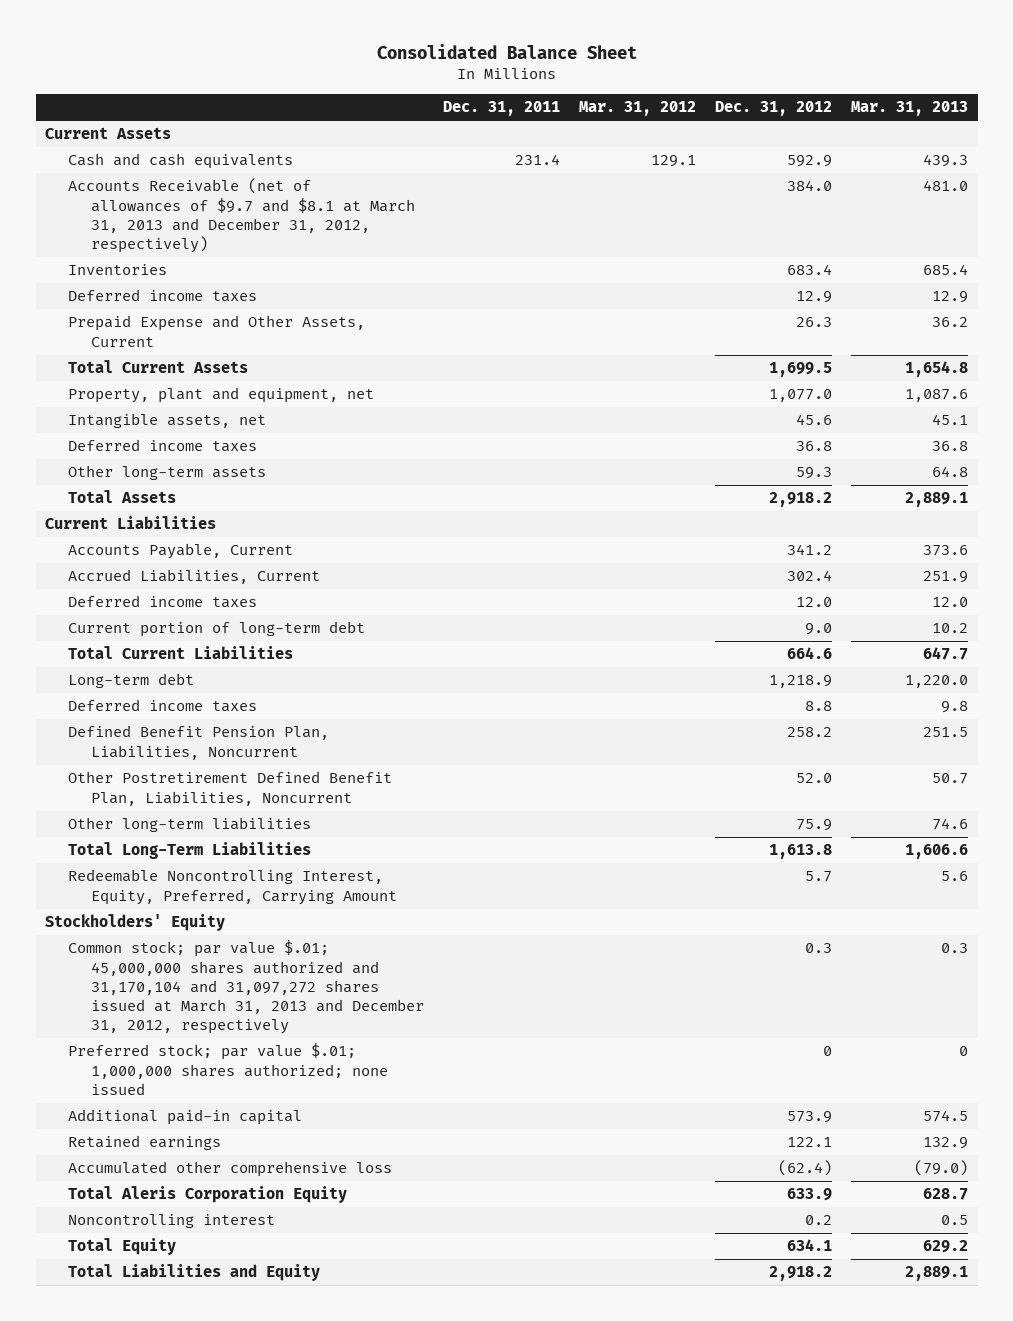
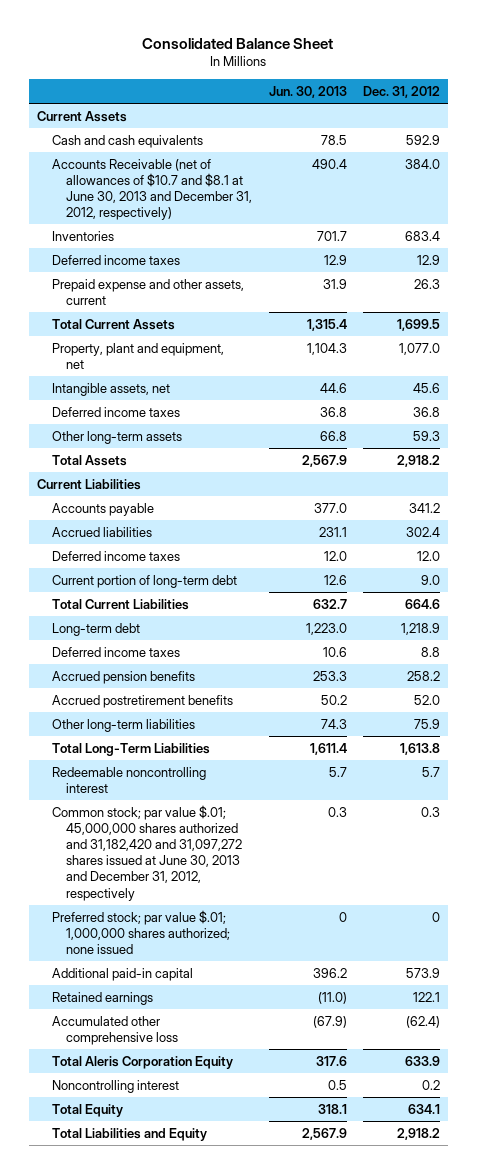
[443,101,561,117] Dec. 31, 2011 -> none
[579,101,697,117] Mar. 31, 2012 -> none
[851,101,969,117] Mar. 31, 2013 -> none
none -> [268,85,347,98] Jun. 30, 2013
[68,178,416,253] Accounts Receivable (net of allowances of $9.7 and $8.1 at March 31, 2013 and December 31, 2012, respectively) -> [51,158,253,221] Accounts Receivable (net of allowances of $10.7 and $8.1 at June 30, 2013 and December 31, 2012, respectively)
[68,315,366,347] Prepaid Expense and Other Assets, Current -> [51,278,244,305] Prepaid expense and other assets, current
[68,543,294,560] Accounts Payable, Current -> [51,502,154,516] Accounts payable
[68,569,321,585] Accrued Liabilities, Current -> [51,526,152,537] Accrued liabilities
[68,725,330,760] Defined Benefit Pension Plan, Liabilities, Noncurrent -> [51,670,195,684] Accrued pension benefits
[68,771,393,806] Other Postretirement Defined Benefit Plan, Liabilities, Noncurrent -> [51,694,233,708] Accrued postretirement benefits
[45,914,226,932] Stockholders' Equity -> none
[68,869,398,905] Redeemable Noncontrolling Interest, Equity, Preferred, Carrying Amount -> [51,766,206,793] Redeemable noncontrolling interest
[68,940,425,1034] Common stock; par value $.01; 45,000,000 shares authorized and 31,170,104 and 31,097,272 shares issued at March 31, 2013 and December 31, 2012, respectively -> [51,804,243,901] Common stock; par value $.01; 45,000,000 shares authorized and 31,182,420 and 31,097,272 shares issued at June 30, 2013 and December 31, 2012, respectively

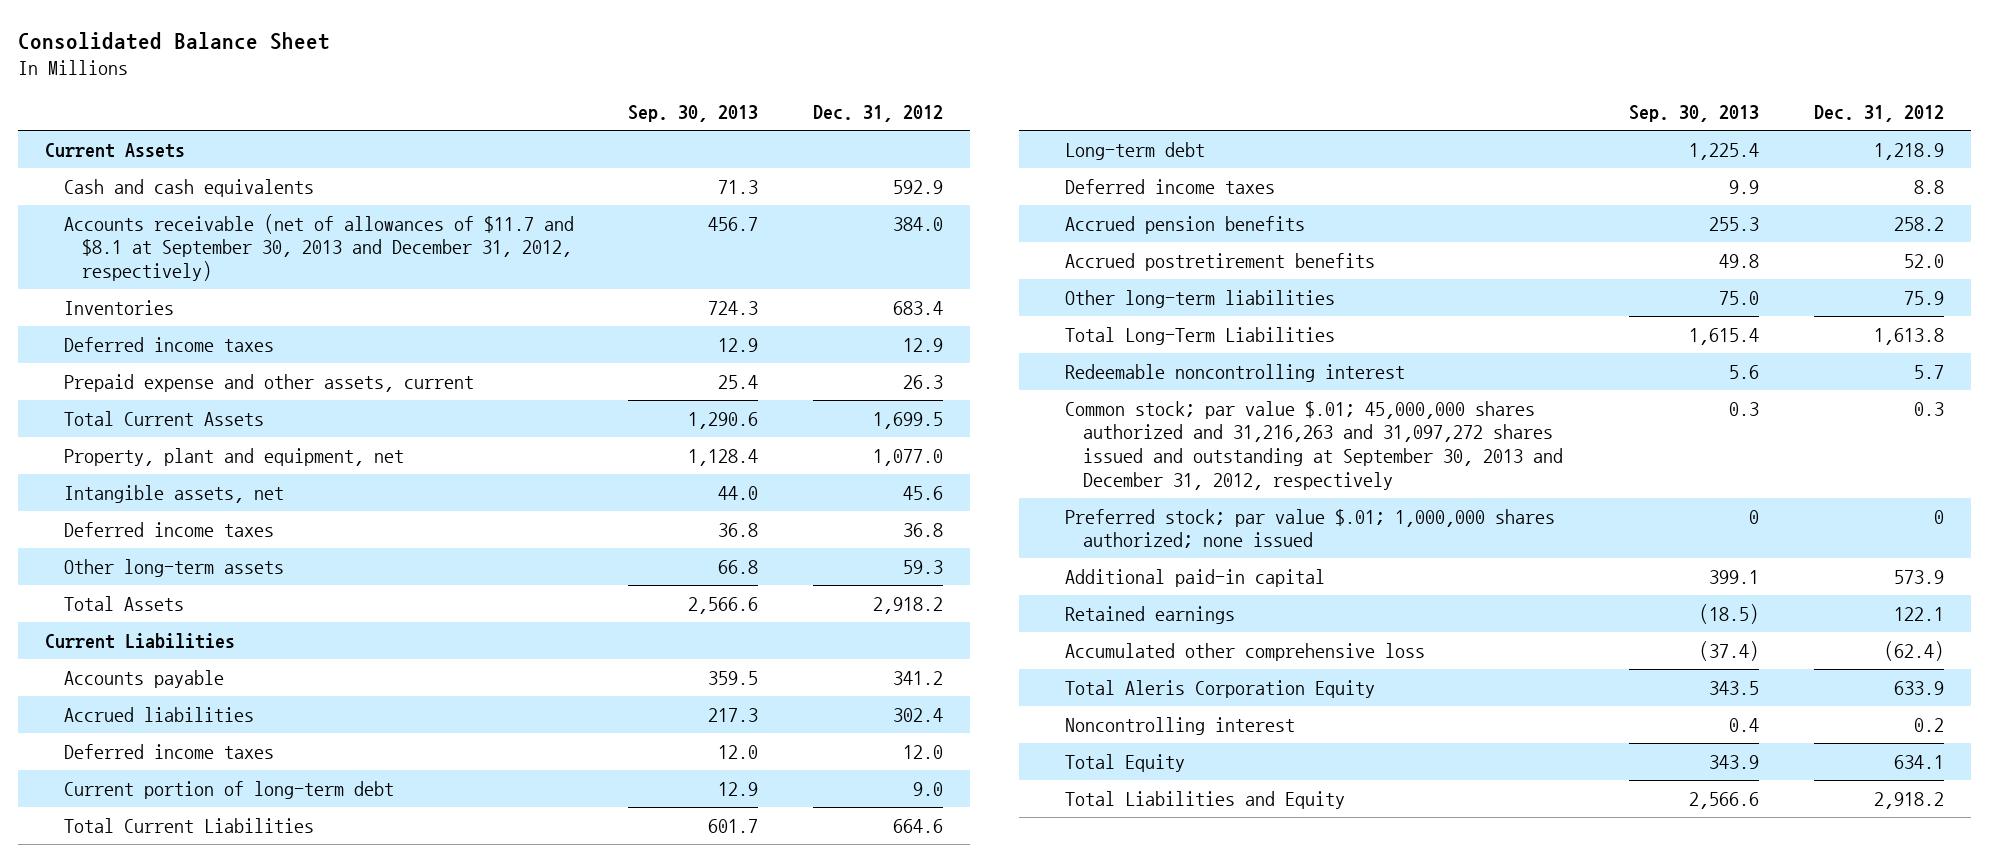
[268,85,347,98] Jun. 30, 2013 -> none
none -> [628,105,759,123] Sep. 30, 2013
[51,158,253,221] Accounts Receivable (net of allowances of $10.7 and $8.1 at June 30, 2013 and December 31, 2012, respectively) -> [63,213,574,281] Accounts receivable (net of allowances of $11.7 and $8.1 at September 30, 2013 and December 31, 2012, respectively)
[51,804,243,901] Common stock; par value $.01; 45,000,000 shares authorized and 31,182,420 and 31,097,272 shares issued at June 30, 2013 and December 31, 2012, respectively -> [1064,400,1564,490] Common stock; par value $.01; 45,000,000 shares authorized and 31,216,263 and 31,097,272 shares issued and outstanding at September 30, 2013 and December 31, 2012, respectively

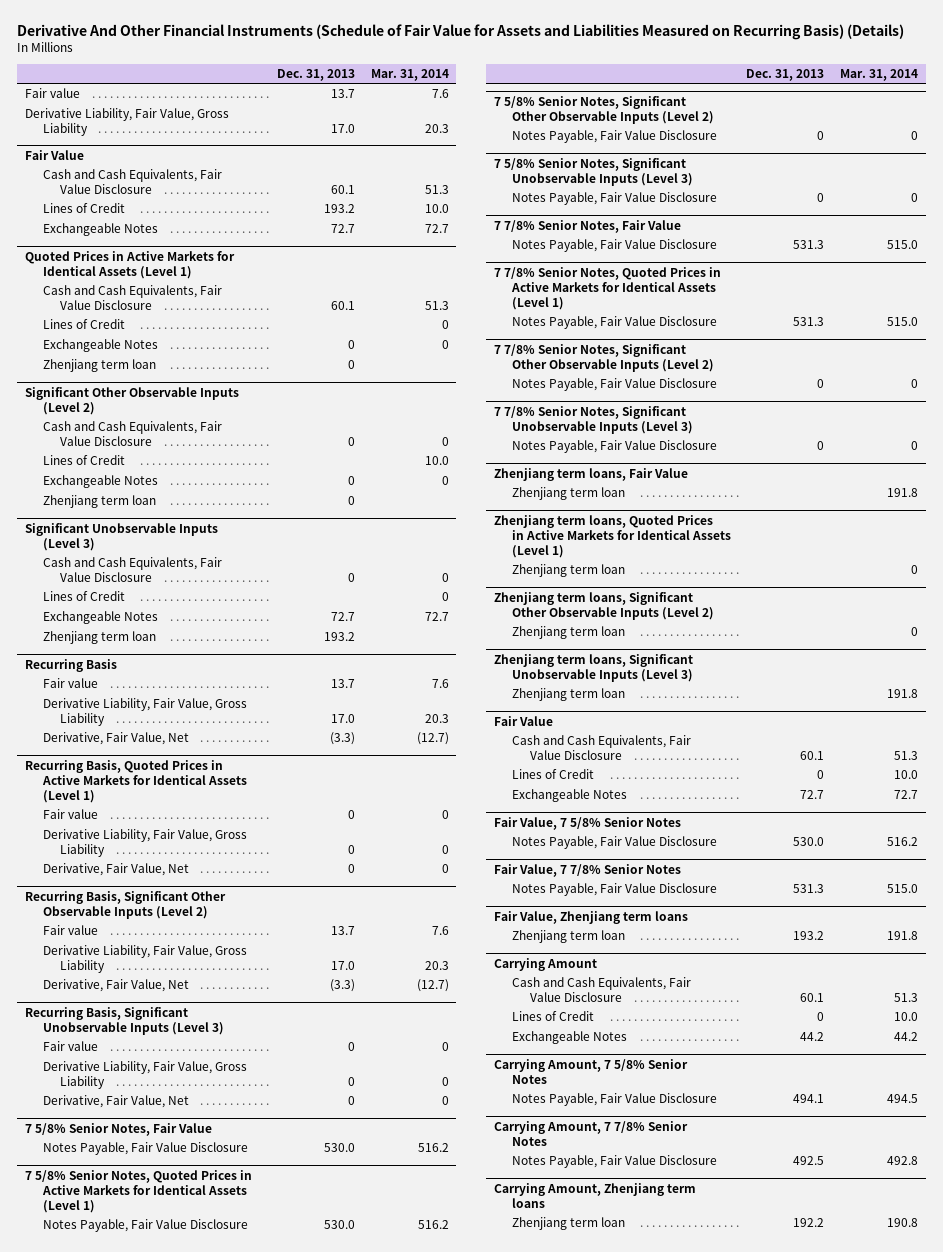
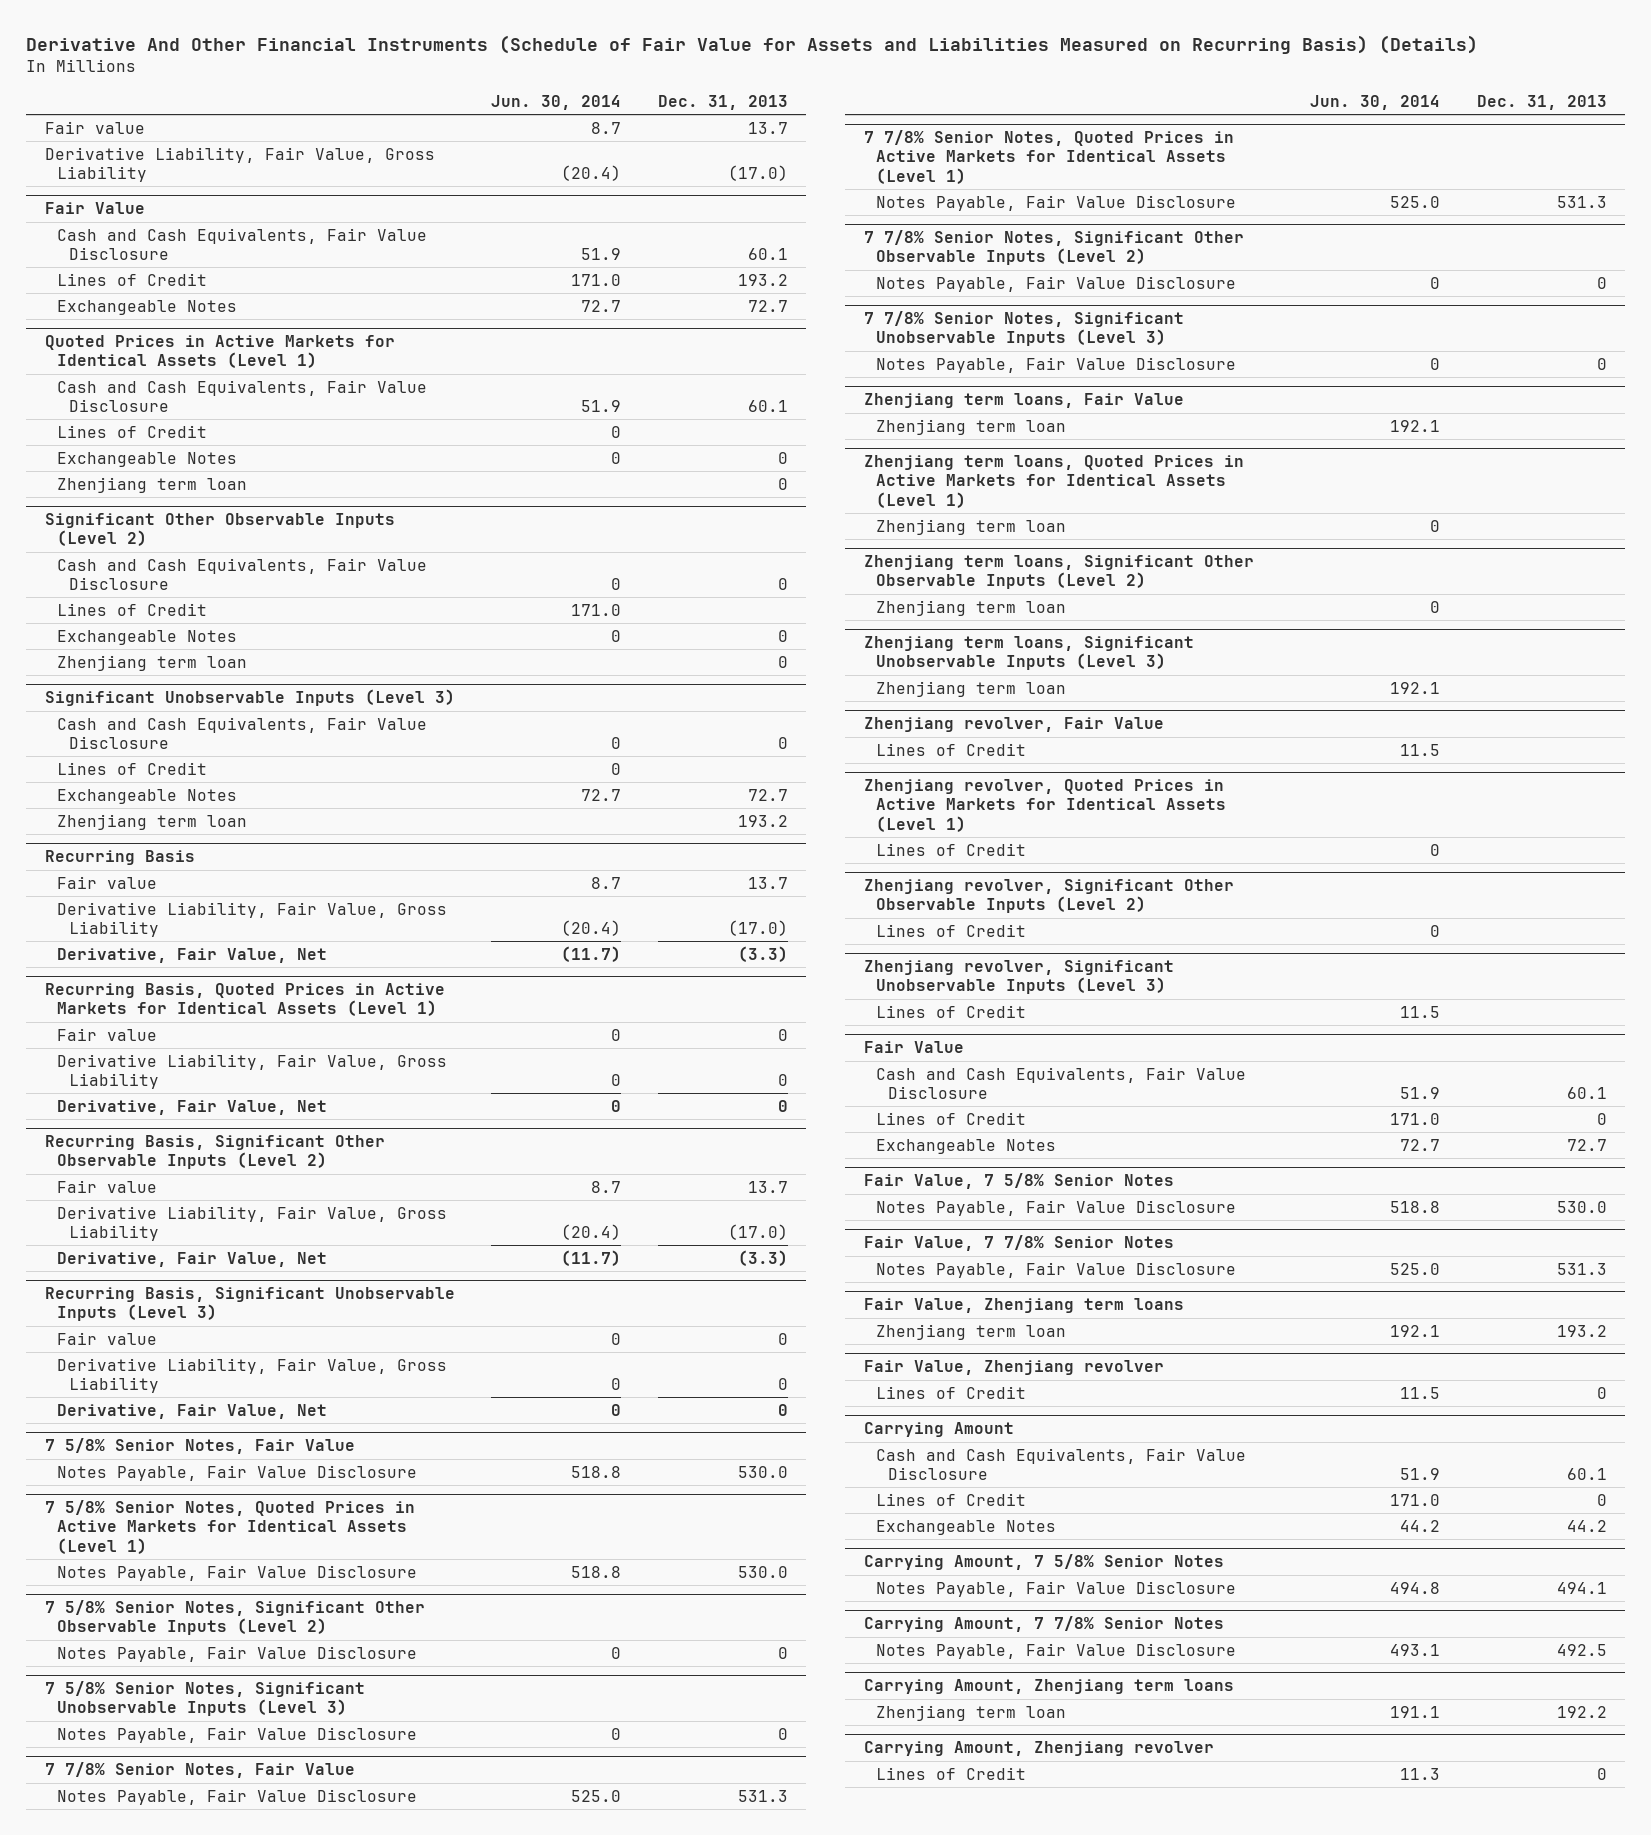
[370,68,449,81] Mar. 31, 2014 -> none
none -> [491,95,622,111] Jun. 30, 2014
[331,124,356,134] 17.0 -> [727,164,788,181] (17.0)
[331,714,356,724] 17.0 -> [727,919,788,936] (17.0)
[331,961,356,971] 17.0 -> [727,1223,788,1240] (17.0)
none -> [863,717,1164,733] Zhenjiang revolver, Fair Value
none -> [875,742,1026,756] Lines of Credit
none -> [863,779,1226,832] Zhenjiang revolver, Quoted Prices in Active Markets for Identical Assets (Level 1)
none -> [875,842,1026,856] Lines of Credit
none -> [863,879,1234,914] Zhenjiang revolver, Significant Other Observable Inputs (Level 2)
none -> [875,923,1026,937] Lines of Credit
none -> [863,960,1174,995] Zhenjiang revolver, Significant Unobservable Inputs (Level 3)
none -> [875,1004,1026,1018] Lines of Credit
none -> [863,1360,1164,1376] Fair Value, Zhenjiang revolver
none -> [875,1385,1026,1399] Lines of Credit
none -> [863,1741,1214,1757] Carrying Amount, Zhenjiang revolver
none -> [875,1766,1026,1780] Lines of Credit

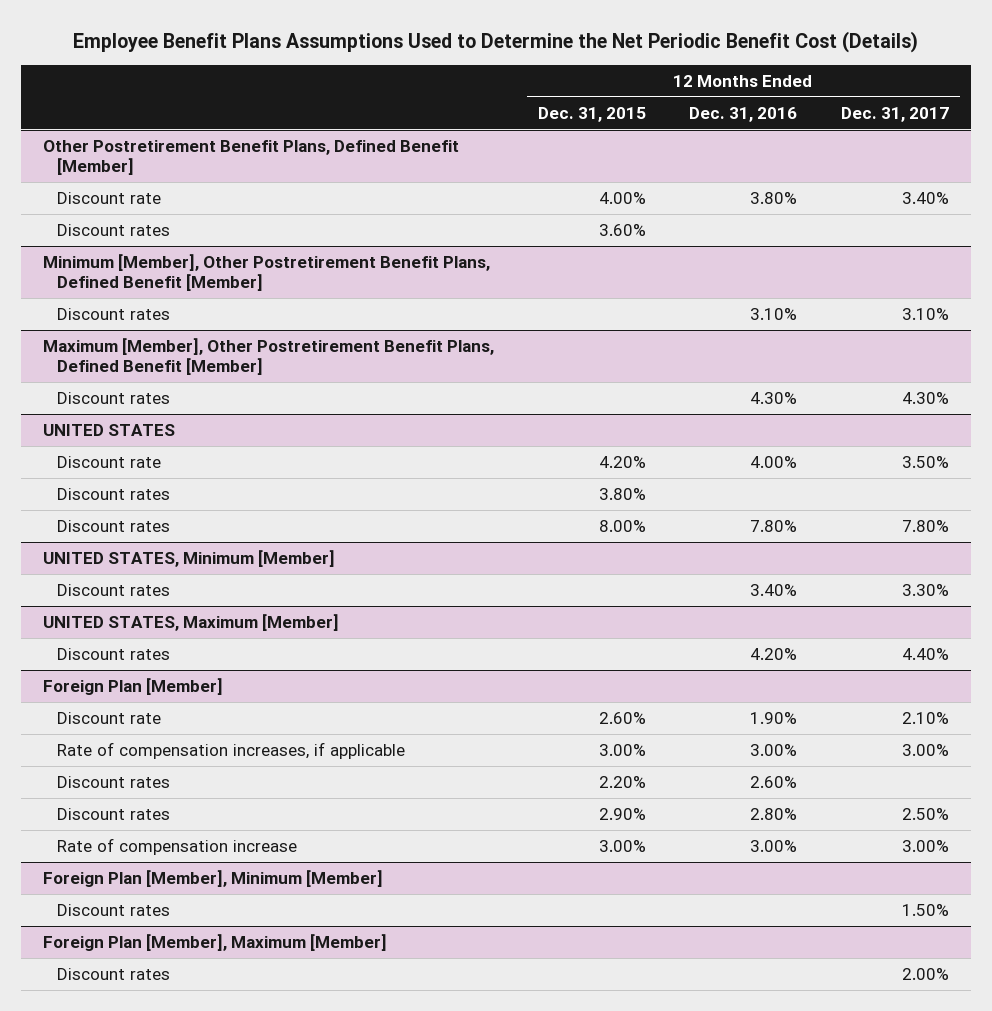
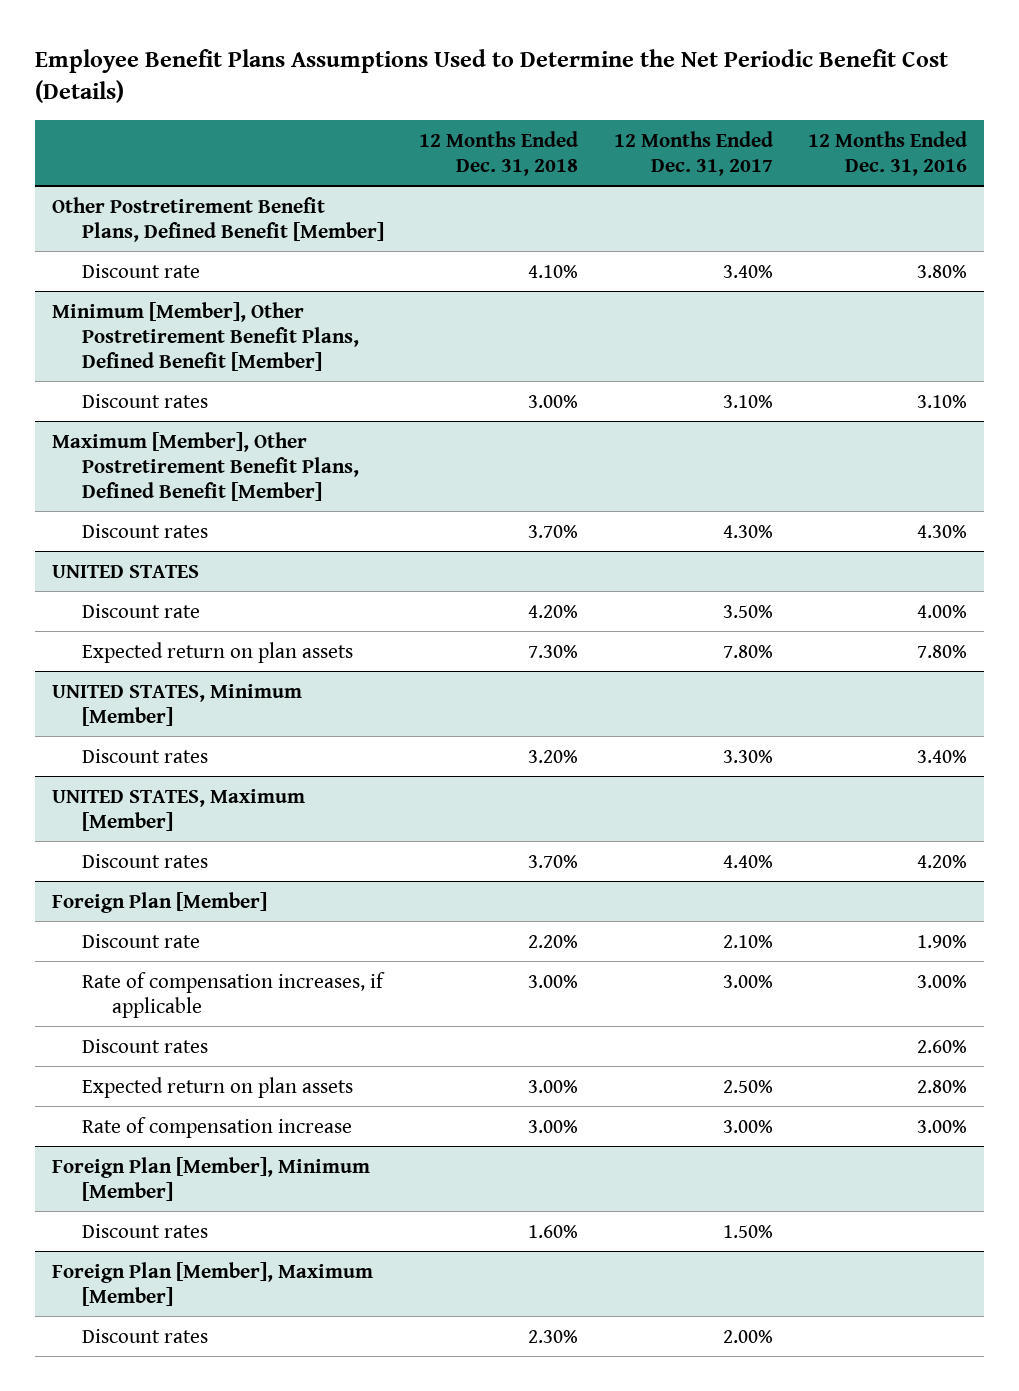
[537,106,646,122] Dec. 31, 2015 -> none
none -> [419,130,579,176] 12 Months Ended Dec. 31, 2018
[56,223,170,236] Discount rates -> none
[56,487,170,500] Discount rates -> none
[56,519,170,532] Discount rates -> [82,641,354,663] Expected return on plan assets
[56,807,170,820] Discount rates -> [82,1076,354,1098] Expected return on plan assets

